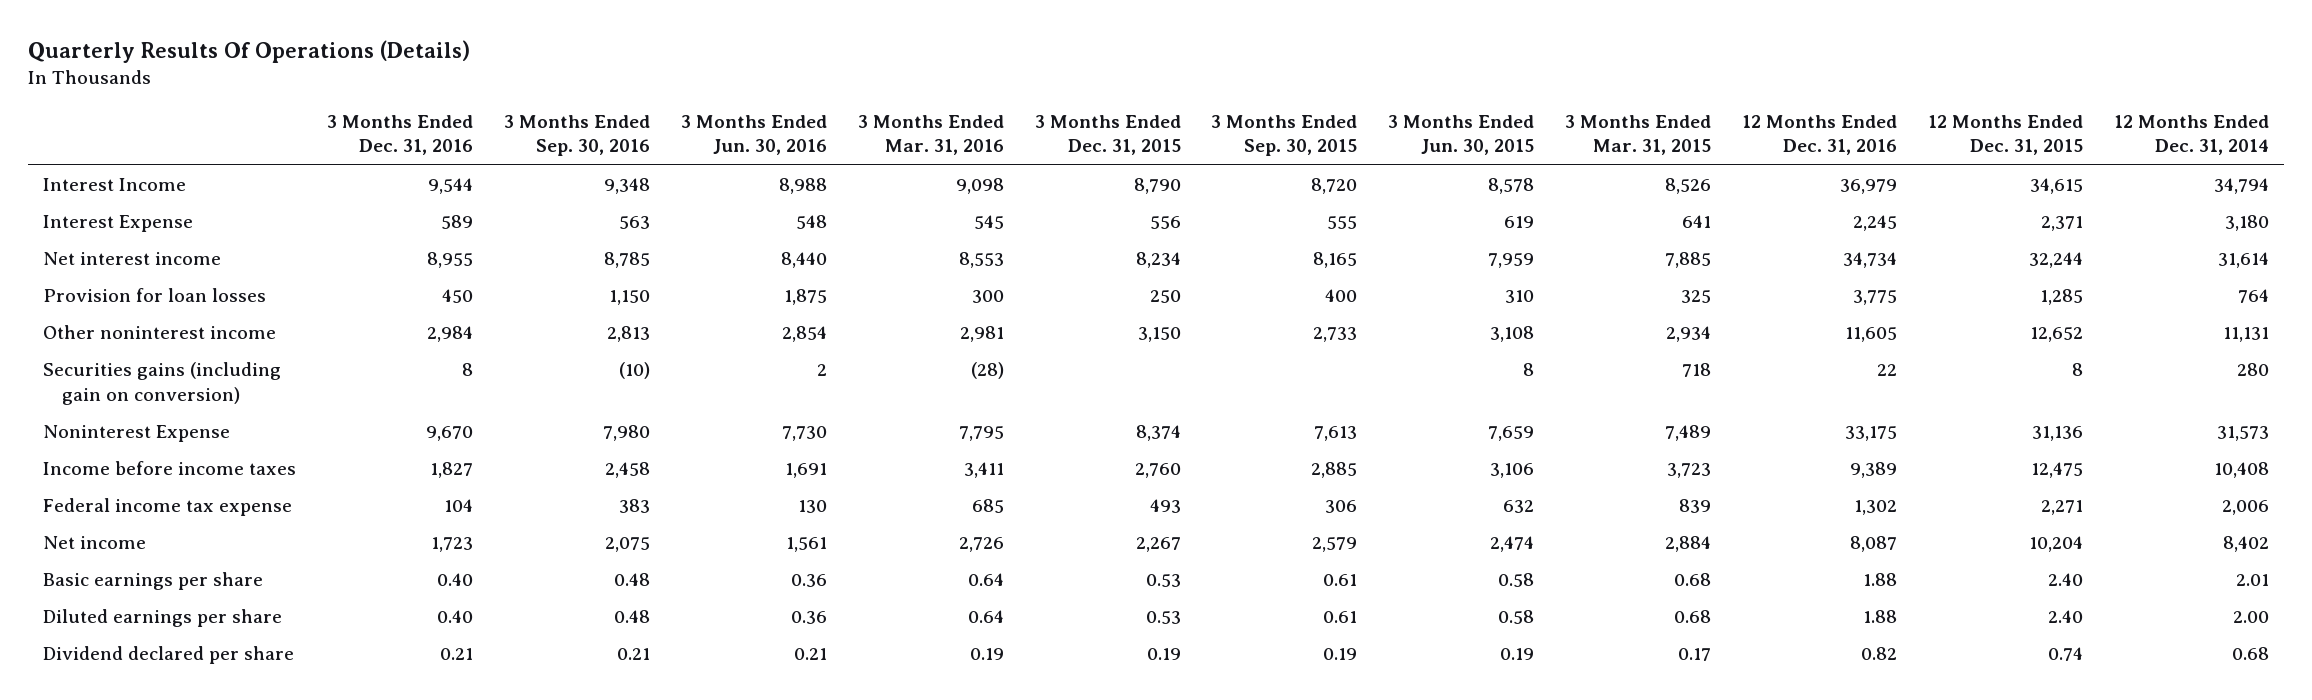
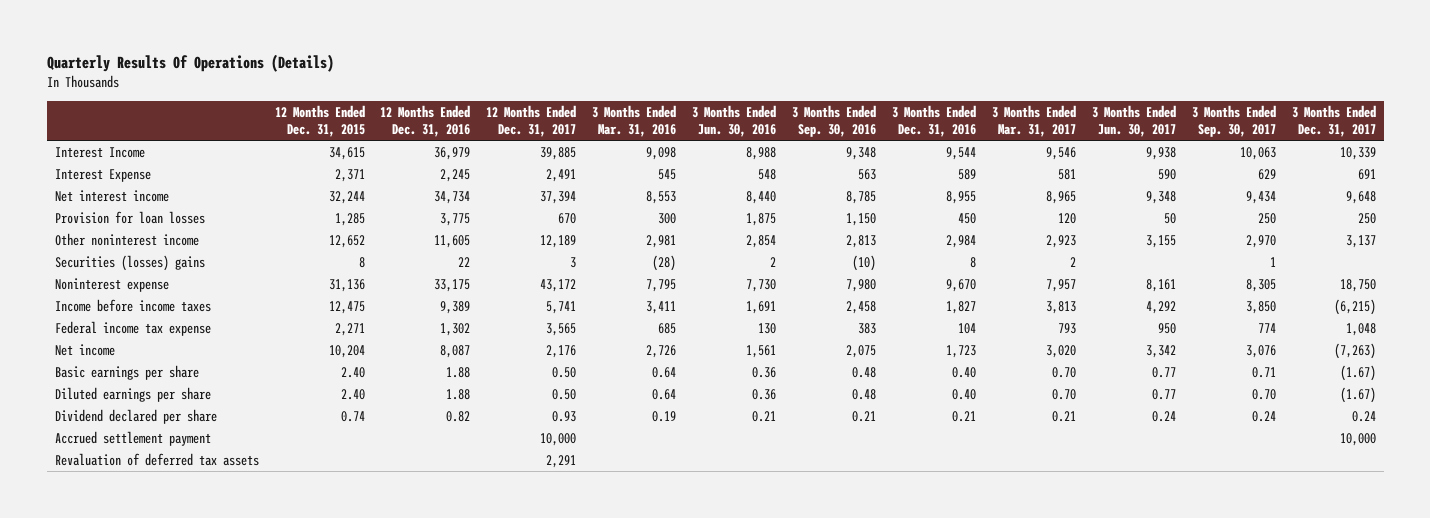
[1034,114,1181,156] 3 Months Ended Dec. 31, 2015 -> none
[1211,114,1358,157] 3 Months Ended Sep. 30, 2015 -> none
[1388,114,1535,156] 3 Months Ended Jun. 30, 2015 -> none
[1565,114,1712,156] 3 Months Ended Mar. 31, 2015 -> none
[2113,114,2269,156] 12 Months Ended Dec. 31, 2014 -> none
none -> [486,104,577,138] 12 Months Ended Dec. 31, 2017
none -> [991,104,1076,138] 3 Months Ended Mar. 31, 2017
none -> [1091,104,1176,138] 3 Months Ended Jun. 30, 2017
none -> [1191,104,1276,138] 3 Months Ended Sep. 30, 2017
none -> [1291,104,1376,138] 3 Months Ended Dec. 31, 2017
[43,362,282,405] Securities gains (including gain on conversion) -> [54,254,205,271] Securities (losses) gains
[43,425,231,443] Noninterest Expense -> [54,277,169,292] Noninterest expense
none -> [54,430,211,446] Accrued settlement payment
none -> [54,452,259,466] Revaluation of deferred tax assets

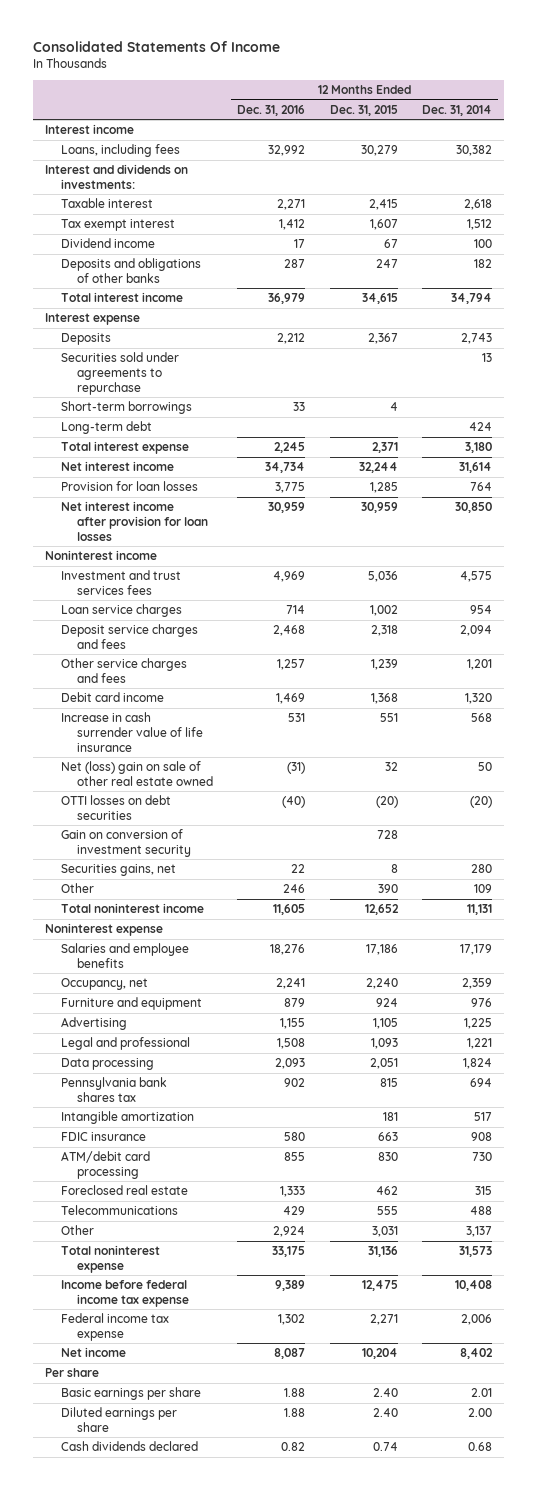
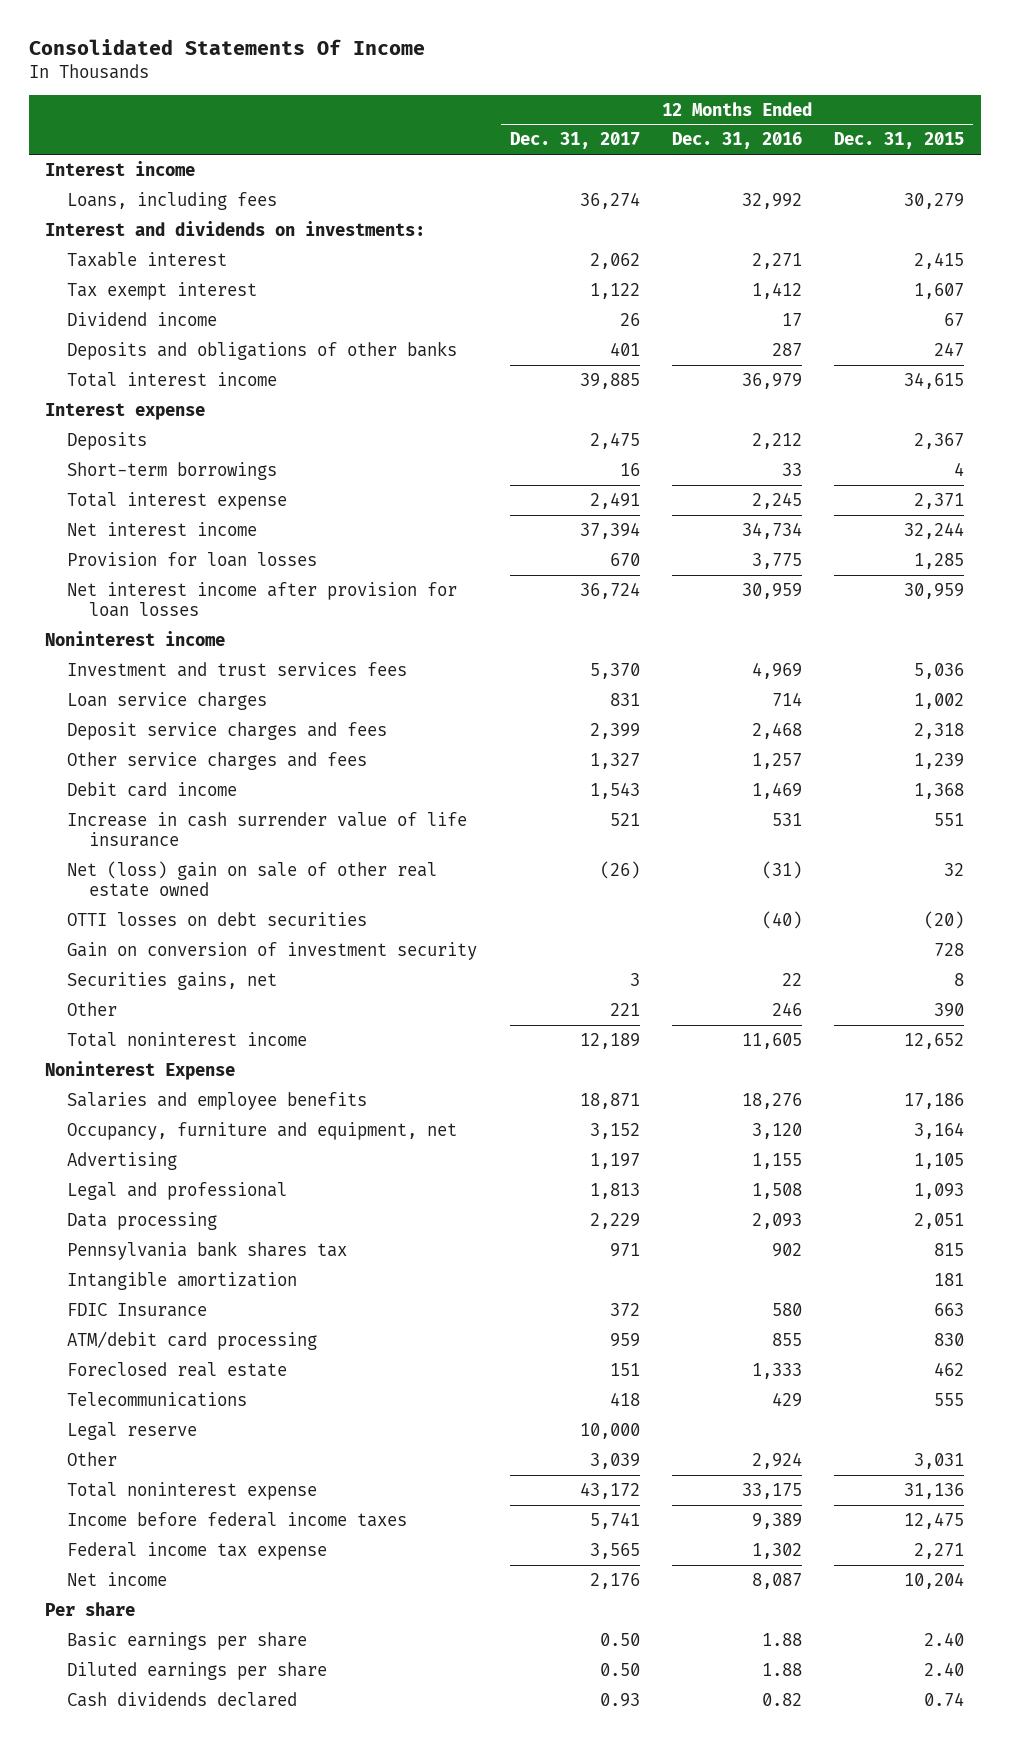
[422,104,493,116] Dec. 31, 2014 -> none
none -> [509,132,640,150] Dec. 31, 2017
[60,352,179,395] Securities sold under agreements to repurchase -> none
[60,421,152,435] Long-term debt -> none
[44,923,163,937] Noninterest expense -> [45,1060,236,1080] Noninterest Expense
[60,978,148,991] Occupancy, net -> none
[60,997,202,1011] Furniture and equipment -> [67,1121,458,1140] Occupancy, furniture and equipment, net
[284,998,306,1008] 879 -> [752,1122,803,1139] 3,120
[375,998,398,1008] 924 -> [914,1121,965,1139] 3,164
[60,1132,146,1142] FDIC insurance -> [67,1302,208,1317] FDIC Insurance
none -> [67,1421,198,1440] Legal reserve
[60,1280,189,1307] Income before federal income tax expense -> [67,1511,408,1527] Income before federal income taxes

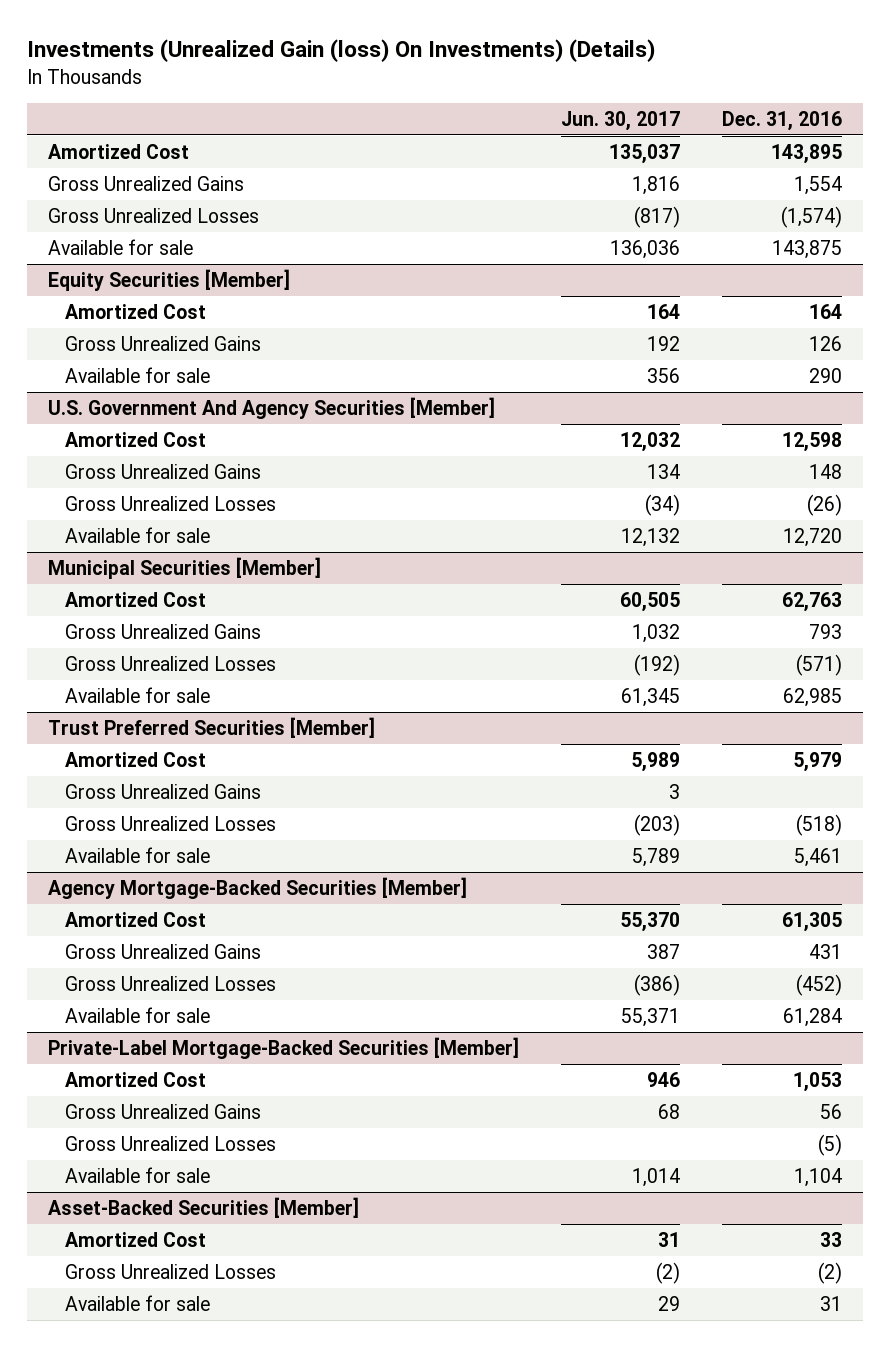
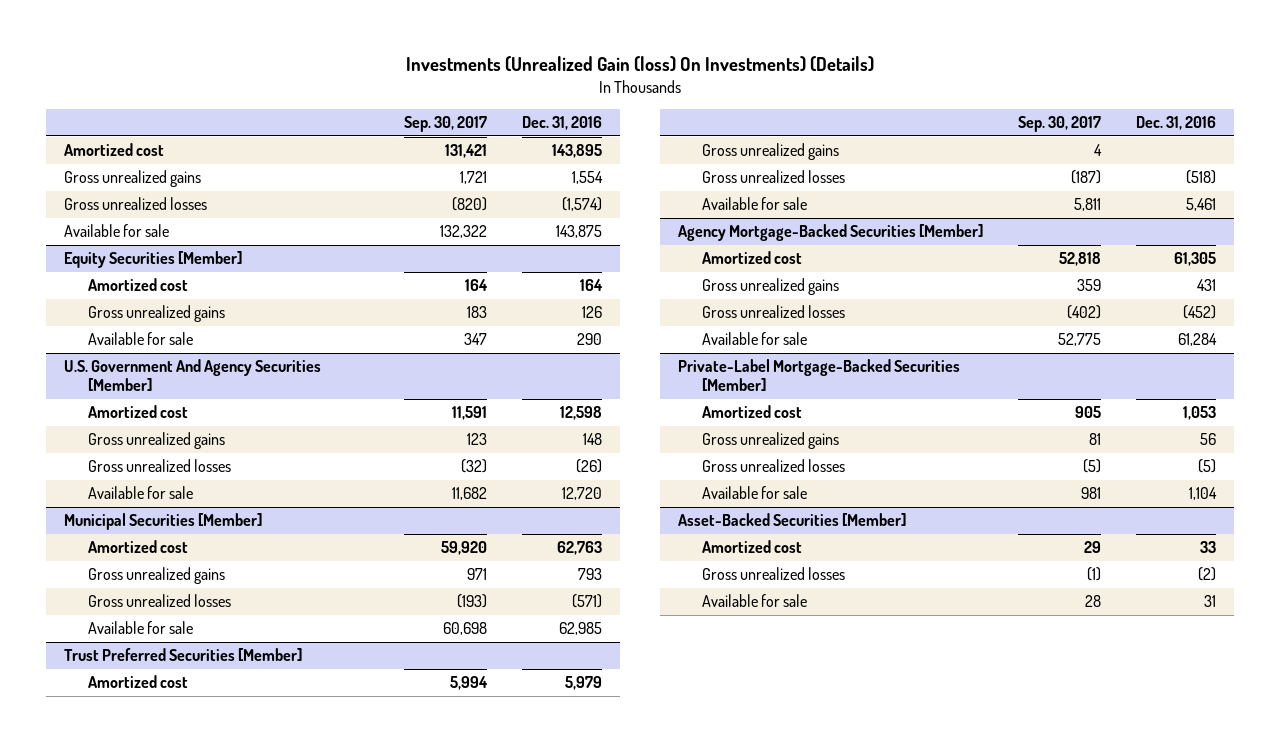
[561,110,681,131] Jun. 30, 2017 -> none
none -> [404,115,488,132] Sep. 30, 2017
[48,143,190,159] Amortized Cost -> [63,143,164,157] Amortized cost
[48,175,245,191] Gross Unrealized Gains -> [63,170,201,188] Gross unrealized gains
[48,207,260,223] Gross Unrealized Losses -> [63,197,207,211] Gross unrealized losses
[64,303,206,319] Amortized Cost -> [87,278,188,292] Amortized cost
[64,335,261,351] Gross Unrealized Gains -> [87,305,225,323] Gross unrealized gains
[64,431,206,447] Amortized Cost -> [87,405,188,419] Amortized cost
[64,463,261,479] Gross Unrealized Gains -> [87,432,225,450] Gross unrealized gains
[64,495,276,511] Gross Unrealized Losses -> [87,459,231,473] Gross unrealized losses
[64,591,206,607] Amortized Cost -> [87,540,188,554] Amortized cost
[64,623,261,639] Gross Unrealized Gains -> [87,567,225,585] Gross unrealized gains
[64,655,276,671] Gross Unrealized Losses -> [87,594,231,608] Gross unrealized losses
[64,751,206,767] Amortized Cost -> [87,675,188,689] Amortized cost
[64,783,261,799] Gross Unrealized Gains -> [701,143,839,161] Gross unrealized gains
[64,815,276,831] Gross Unrealized Losses -> [701,170,845,184] Gross unrealized losses
[64,911,206,927] Amortized Cost -> [701,251,802,265] Amortized cost
[64,943,261,959] Gross Unrealized Gains -> [701,278,839,296] Gross unrealized gains
[64,975,276,991] Gross Unrealized Losses -> [701,305,845,319] Gross unrealized losses
[64,1071,206,1087] Amortized Cost -> [701,405,802,419] Amortized cost
[64,1103,261,1119] Gross Unrealized Gains -> [701,432,839,450] Gross unrealized gains
[64,1135,276,1151] Gross Unrealized Losses -> [701,459,845,473] Gross unrealized losses
[64,1231,206,1247] Amortized Cost -> [701,540,802,554] Amortized cost
[64,1263,276,1279] Gross Unrealized Losses -> [701,567,845,581] Gross unrealized losses

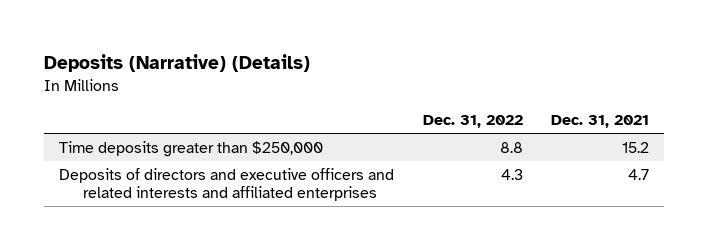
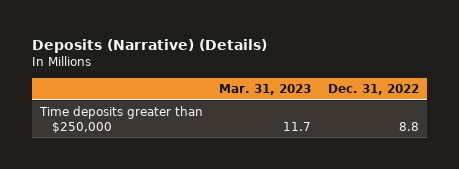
[551,115,650,129] Dec. 31, 2021 -> none
none -> [219,84,312,96] Mar. 31, 2023
[58,167,394,202] Deposits of directors and executive officers and related interests and affiliated enterprises -> none

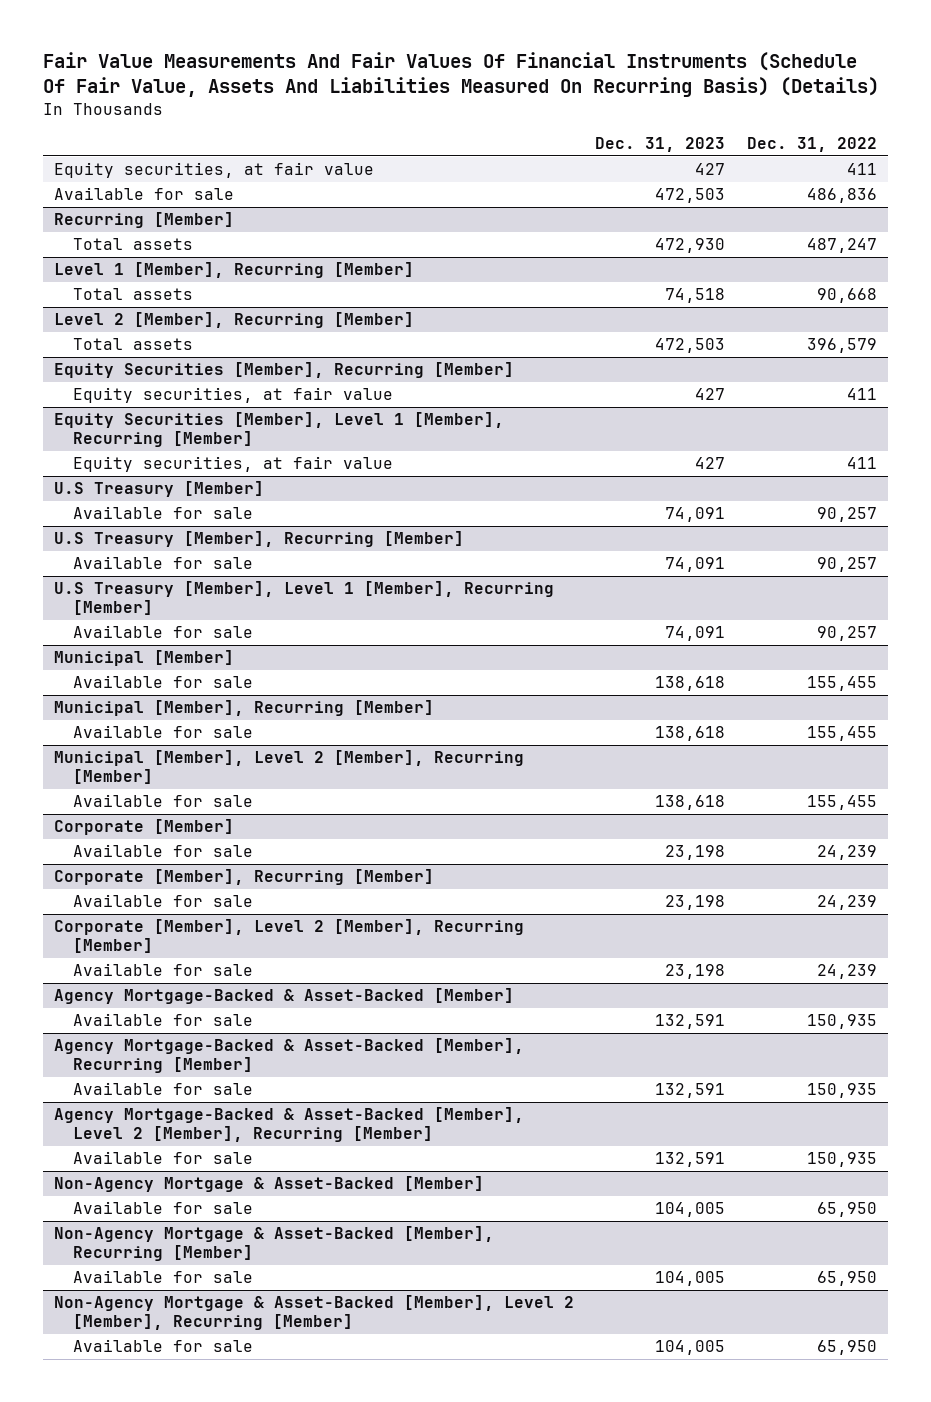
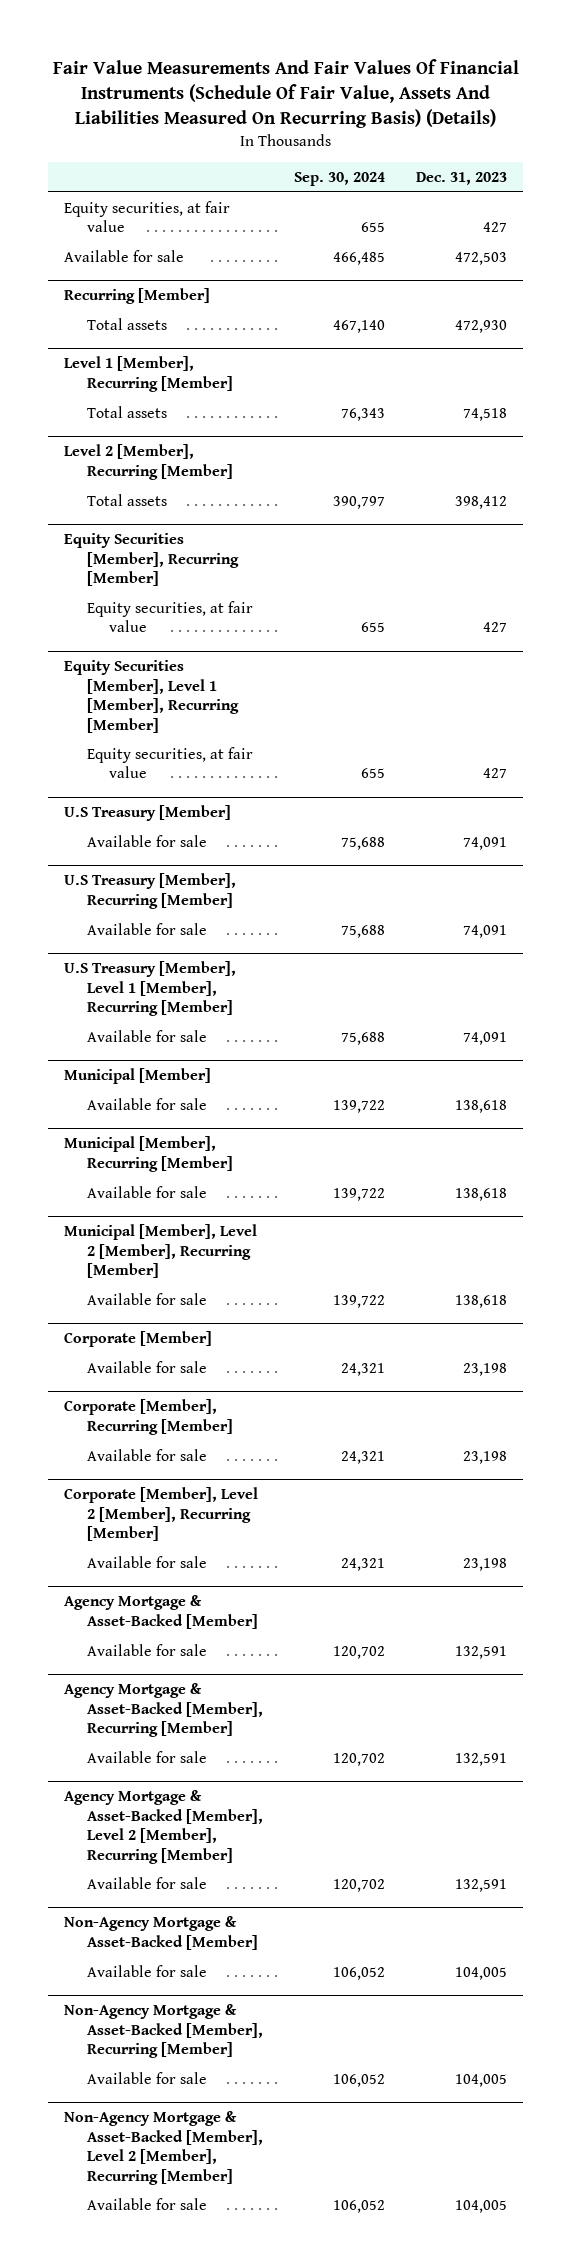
[746,137,877,153] Dec. 31, 2022 -> none
none -> [293,171,385,186] Sep. 30, 2024
[655,338,726,354] 472,503 -> [455,495,508,509] 398,412
[53,988,514,1005] Agency Mortgage-Backed & Asset-Backed [Member] -> [64,1595,258,1629] Agency Mortgage & Asset-Backed [Member]
[53,1038,524,1074] Agency Mortgage-Backed & Asset-Backed [Member], Recurring [Member] -> [64,1683,263,1738] Agency Mortgage & Asset-Backed [Member], Recurring [Member]
[53,1107,524,1143] Agency Mortgage-Backed & Asset-Backed [Member], Level 2 [Member], Recurring [Member] -> [64,1790,263,1864] Agency Mortgage & Asset-Backed [Member], Level 2 [Member], Recurring [Member]

